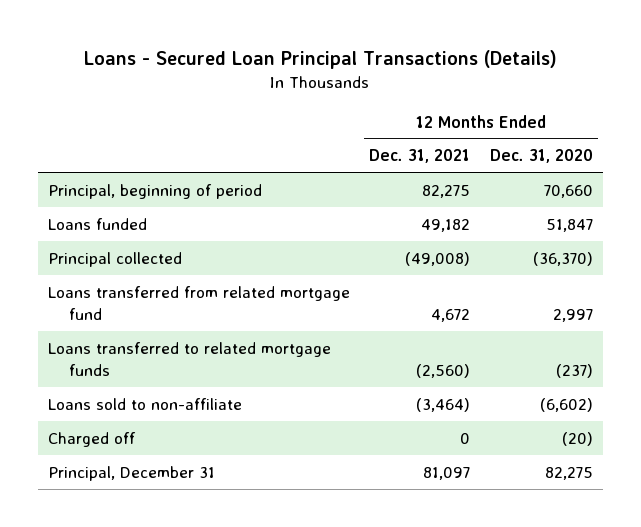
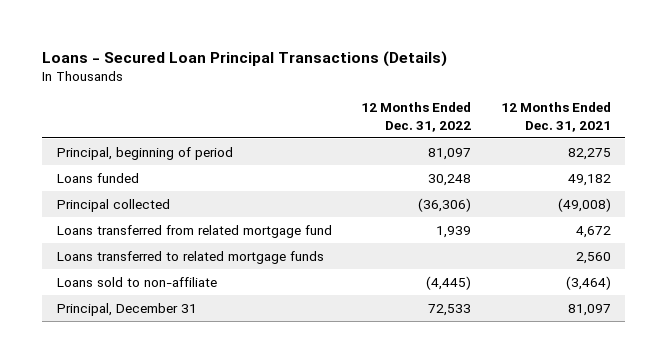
[489,149,593,164] Dec. 31, 2020 -> none
none -> [361,102,472,132] 12 Months Ended Dec. 31, 2022
[416,363,471,378] (2,560) -> [575,251,611,264] 2,560
[47,431,136,447] Charged off -> none

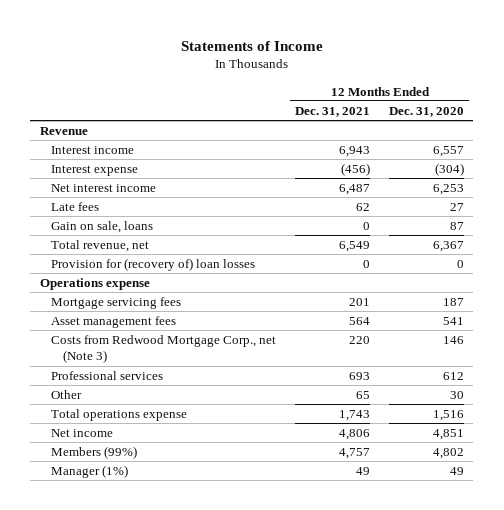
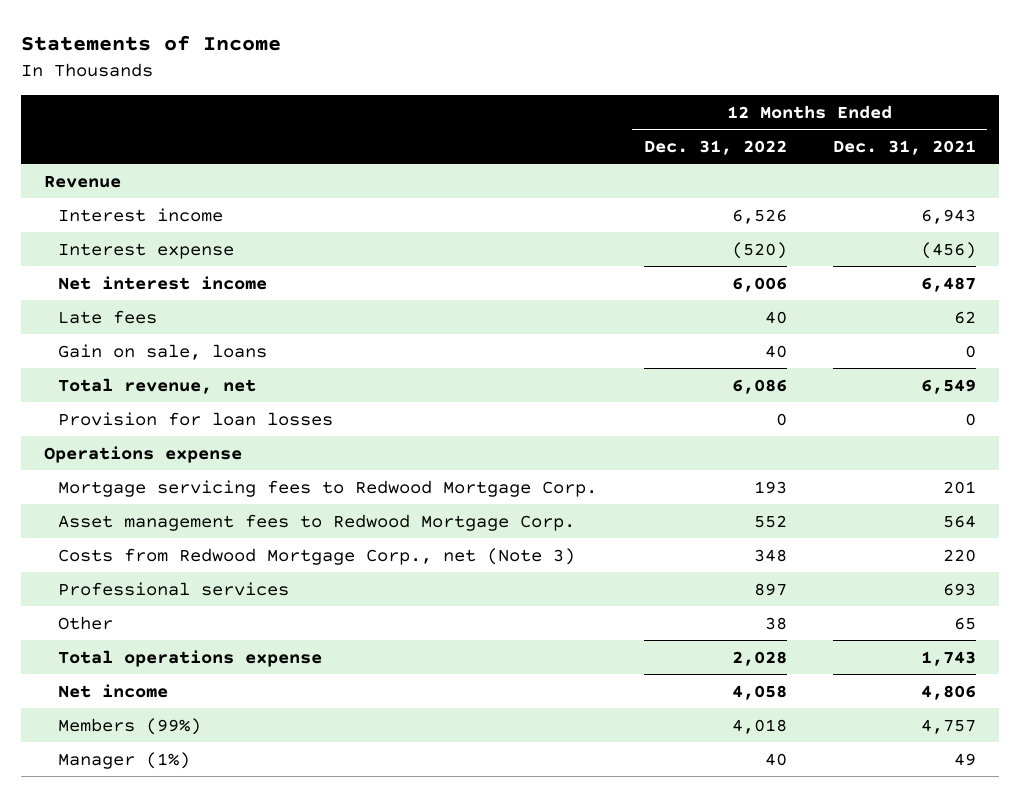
[389,106,465,117] Dec. 31, 2020 -> none
none -> [643,139,787,155] Dec. 31, 2022
[51,258,256,272] Provision for (recovery of) loan losses -> [58,411,334,426] Provision for loan losses
[51,297,182,310] Mortgage servicing fees -> [58,479,598,497] Mortgage servicing fees to Redwood Mortgage Corp.
[51,316,177,329] Asset management fees -> [58,513,576,531] Asset management fees to Redwood Mortgage Corp.

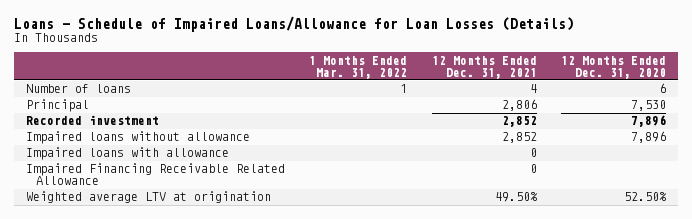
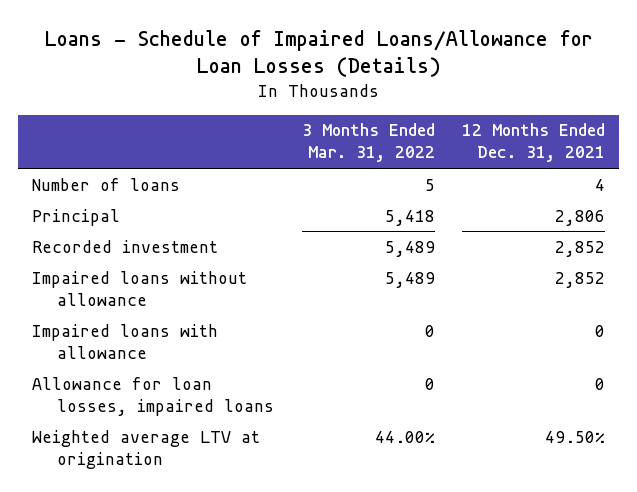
[309,55,408,79] 1 Months Ended Mar. 31, 2022 -> none
[561,55,667,79] 12 Months Ended Dec. 31, 2020 -> none
none -> [301,123,435,163] 3 Months Ended Mar. 31, 2022
[25,163,285,186] Impaired Financing Receivable Related Allowance -> [31,376,275,416] Allowance for loan losses, impaired loans

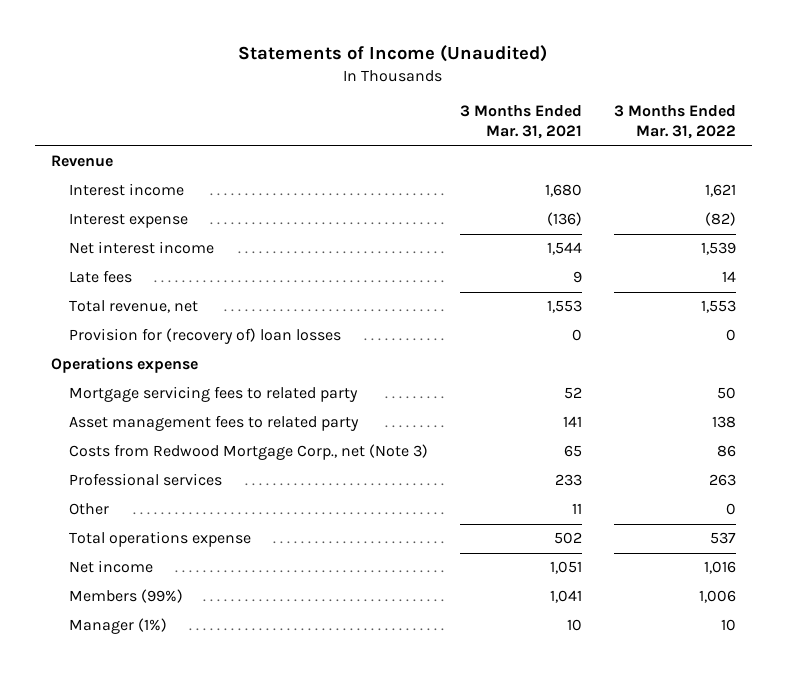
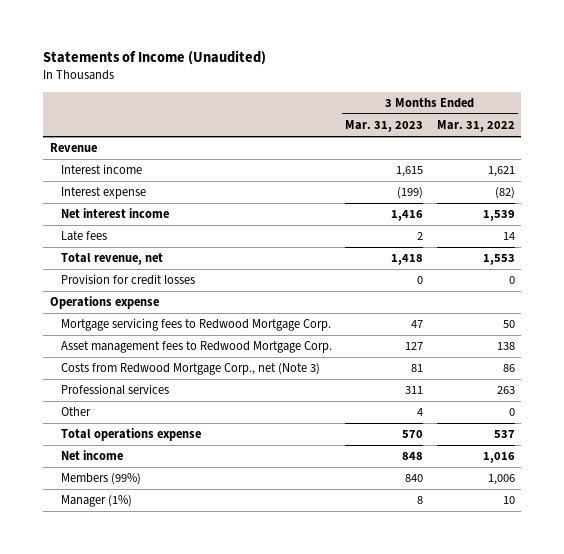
[460,104,583,140] 3 Months Ended Mar. 31, 2021 -> none
none -> [345,120,424,133] Mar. 31, 2023
[69,328,342,345] Provision for (recovery of) loan losses -> [61,274,196,286] Provision for credit losses
[69,386,359,403] Mortgage servicing fees to related party -> [61,318,332,332] Mortgage servicing fees to Redwood Mortgage Corp.
[69,415,360,432] Asset management fees to related party -> [61,341,333,354] Asset management fees to Redwood Mortgage Corp.

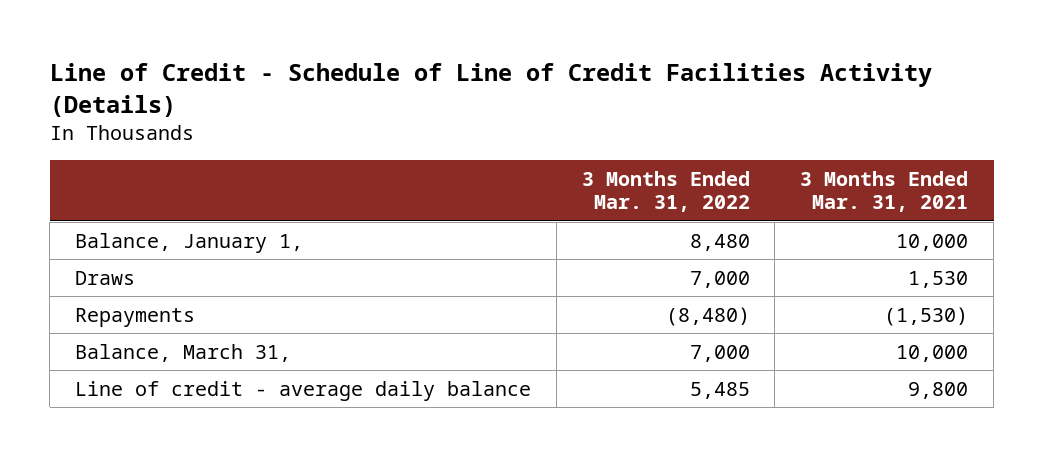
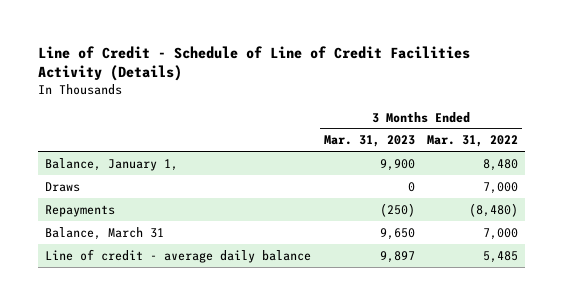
[800,170,969,213] 3 Months Ended Mar. 31, 2021 -> none
none -> [323,135,415,148] Mar. 31, 2023
[75,343,292,362] Balance, March 31, -> [44,226,164,240] Balance, March 31

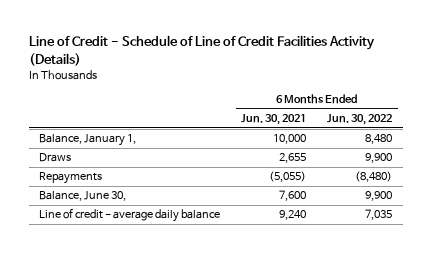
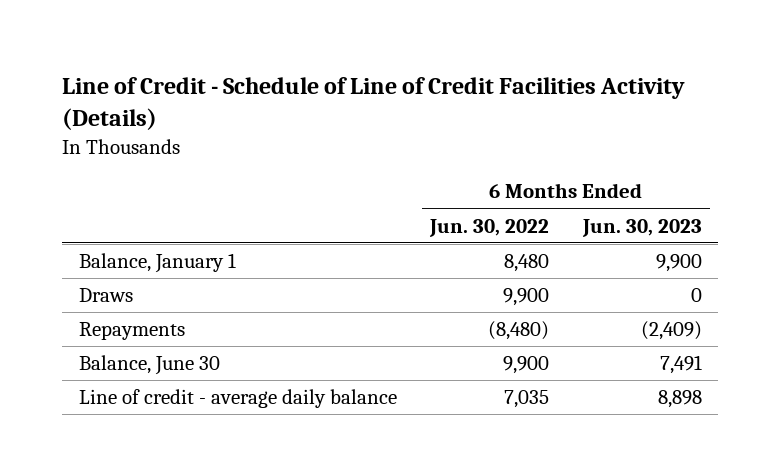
[241,114,307,126] Jun. 30, 2021 -> none
none -> [581,218,702,237] Jun. 30, 2023
[39,134,137,147] Balance, January 1, -> [78,253,236,274] Balance, January 1
[39,191,127,202] Balance, June 30, -> [78,355,220,376] Balance, June 30

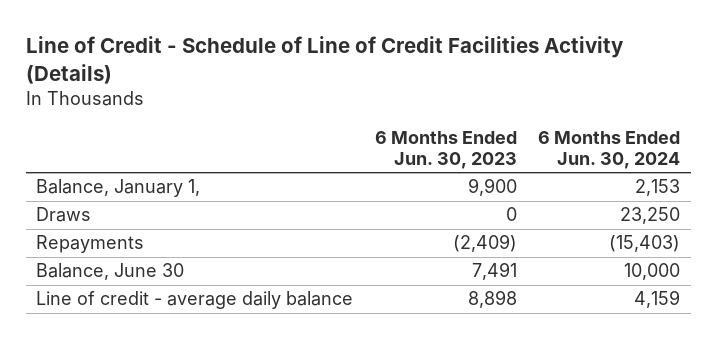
[429,218,550,237] Jun. 30, 2022 -> none
none -> [538,130,681,169] 6 Months Ended Jun. 30, 2024
[78,253,236,274] Balance, January 1 -> [36,179,201,198] Balance, January 1,

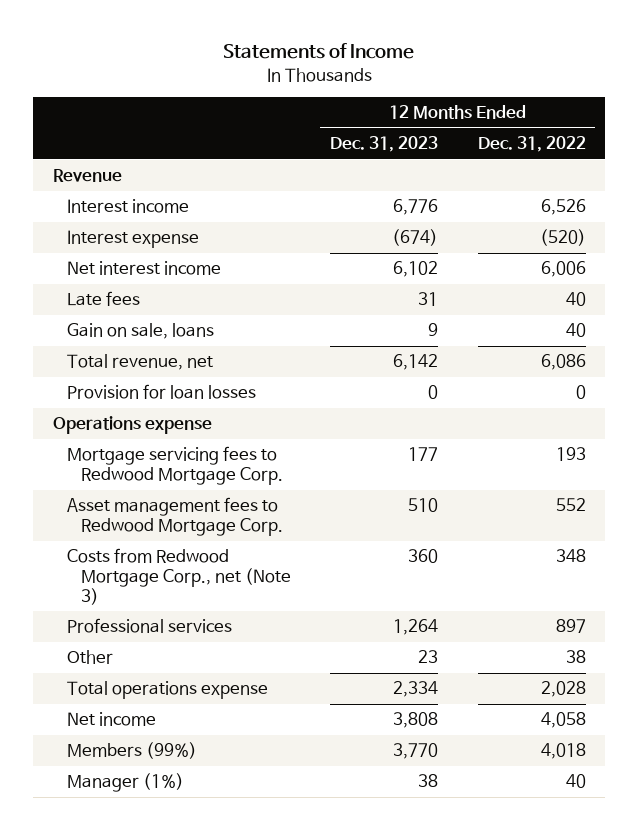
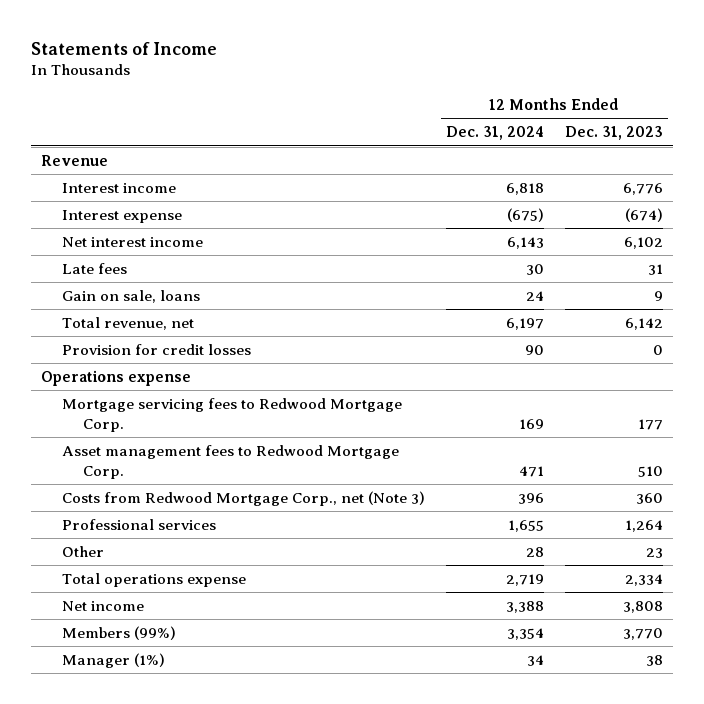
[477,136,586,153] Dec. 31, 2022 -> none
none -> [445,126,544,141] Dec. 31, 2024
[66,384,256,400] Provision for loan losses -> [61,344,251,356] Provision for credit losses

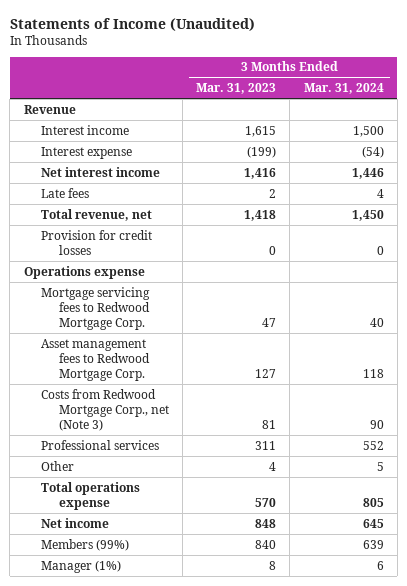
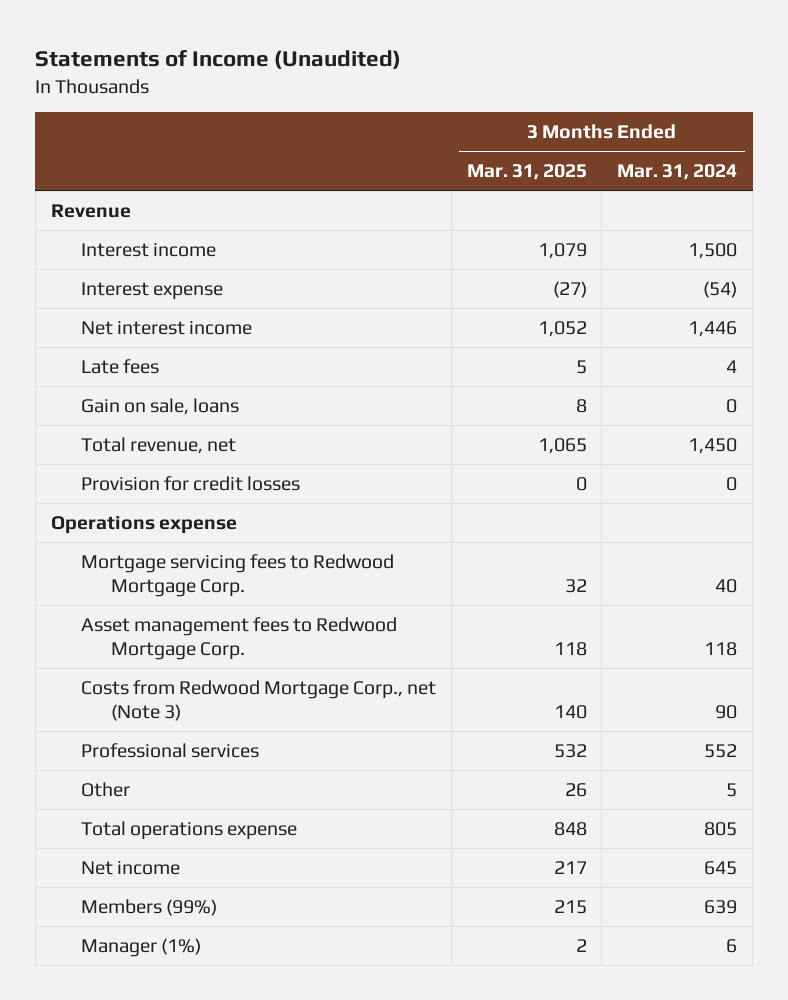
[196,83,277,95] Mar. 31, 2023 -> none
none -> [466,164,587,181] Mar. 31, 2025
none -> [80,397,239,415] Gain on sale, loans

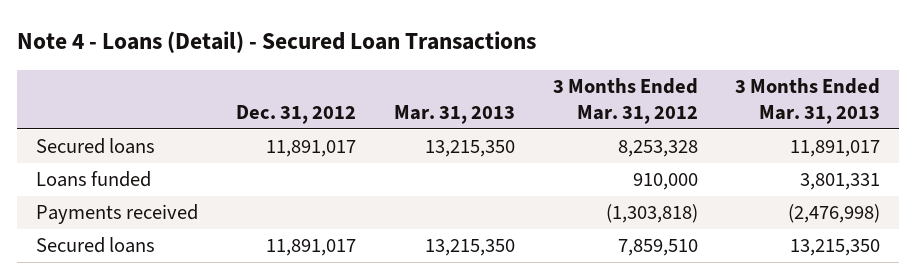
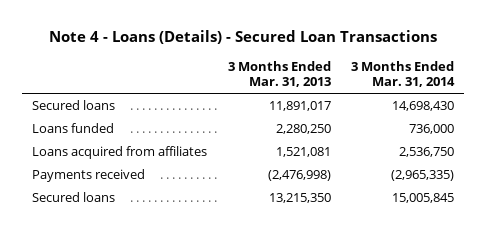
[16,30,536,53] Note 4 - Loans (Detail) - Secured Loan Transactions -> [49,30,438,45] Note 4 - Loans (Details) - Secured Loan Transactions
[235,104,356,124] Dec. 31, 2012 -> none
[393,104,515,124] Mar. 31, 2013 -> none
[552,78,698,124] 3 Months Ended Mar. 31, 2012 -> none
none -> [350,61,455,88] 3 Months Ended Mar. 31, 2014
[800,173,881,191] 3,801,331 -> [275,123,331,134] 2,280,250
none -> [32,145,208,159] Loans acquired from affiliates

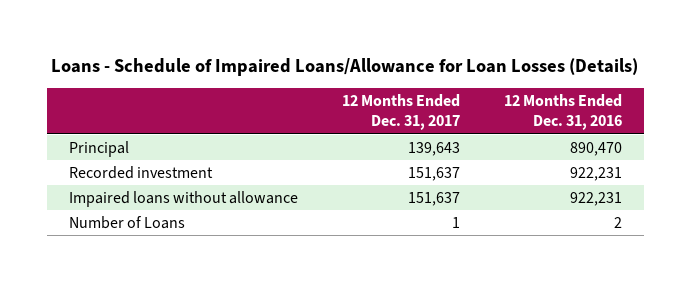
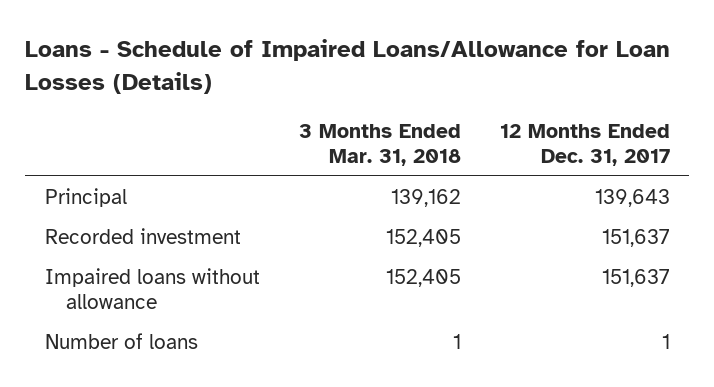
[503,94,622,131] 12 Months Ended Dec. 31, 2016 -> none
none -> [298,123,461,166] 3 Months Ended Mar. 31, 2018
[69,215,186,229] Number of Loans -> [44,333,198,350] Number of loans

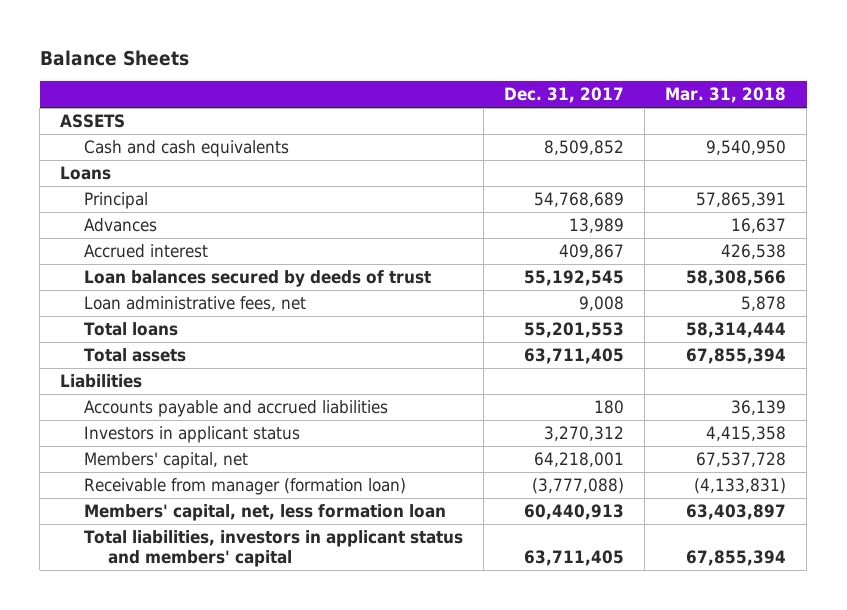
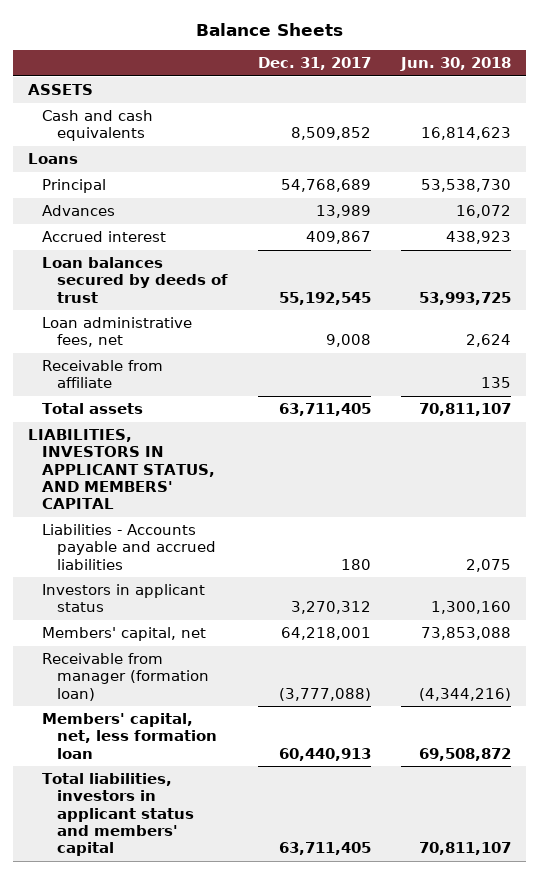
[665,87,787,104] Mar. 31, 2018 -> none
none -> [399,57,511,72] Jun. 30, 2018
[84,321,179,336] Total loans -> none
none -> [42,360,164,389] Receivable from affiliate
[60,373,143,388] Liabilities -> none
none -> [28,429,216,510] LIABILITIES, INVESTORS IN APPLICANT STATUS, AND MEMBERS' CAPITAL
[84,399,389,417] Accounts payable and accrued liabilities -> [42,524,216,570] Liabilities - Accounts payable and accrued liabilities

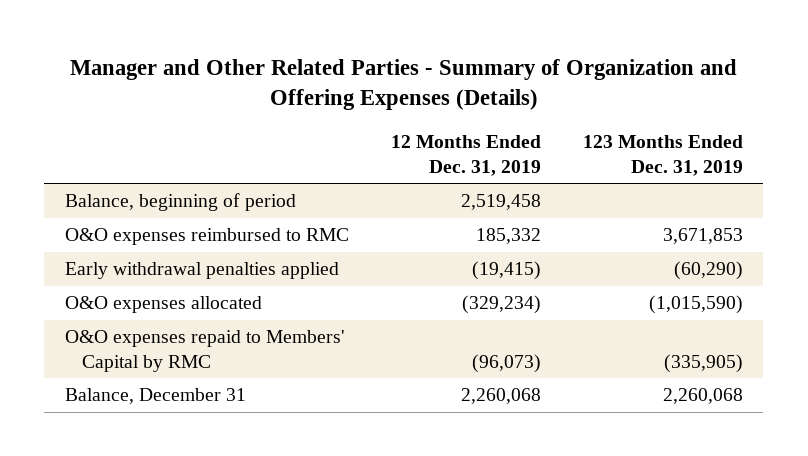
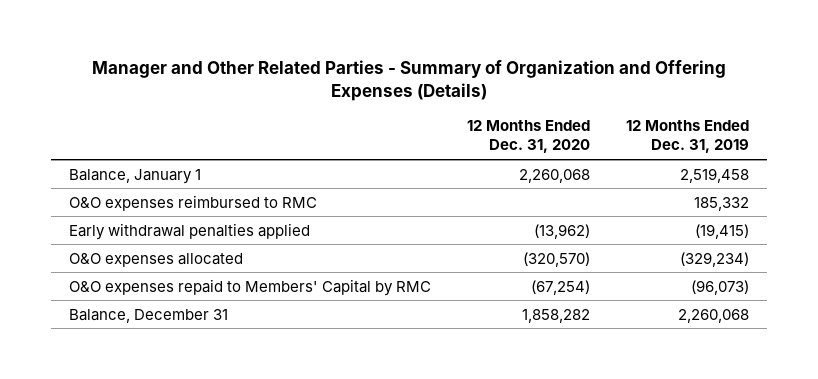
[582,135,743,176] 123 Months Ended Dec. 31, 2019 -> none
none -> [467,120,591,154] 12 Months Ended Dec. 31, 2020
[65,193,297,212] Balance, beginning of period -> [69,168,202,184] Balance, January 1

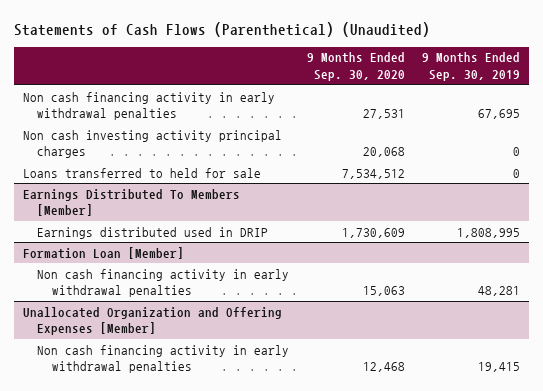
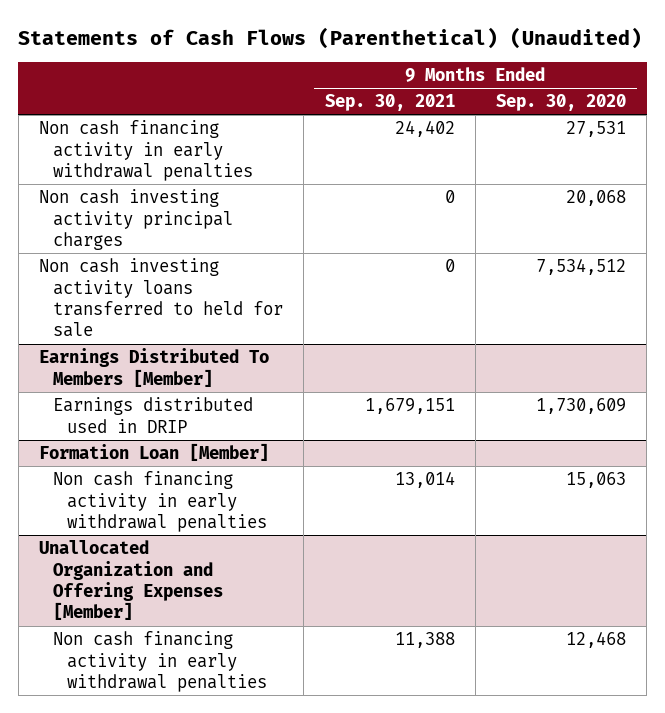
[422,52,521,82] 9 Months Ended Sep. 30, 2019 -> none
none -> [324,94,455,112] Sep. 30, 2021
[22,167,261,178] Loans transferred to held for sale -> [39,258,284,338] Non cash investing activity loans transferred to held for sale

